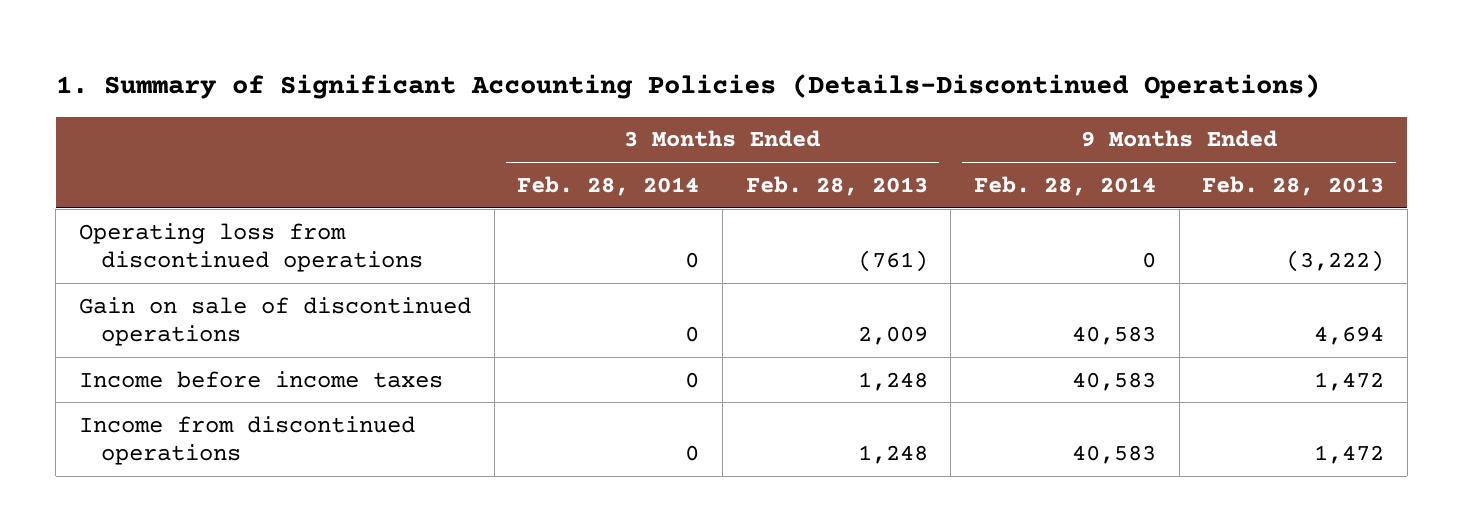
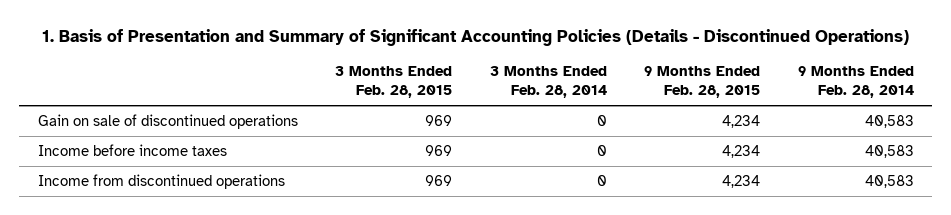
[55,73,1320,99] 1. Summary of Significant Accounting Policies (Details-Discontinued Operations) -> [41,28,909,46] 1. Basis of Presentation and Summary of Significant Accounting Policies (Details - Discontinued Operations)
[745,175,928,196] Feb. 28, 2013 -> none
[1202,175,1385,196] Feb. 28, 2013 -> none
none -> [335,66,453,99] 3 Months Ended Feb. 28, 2015
none -> [644,66,761,99] 9 Months Ended Feb. 28, 2015
[79,222,424,273] Operating loss from discontinued operations -> none

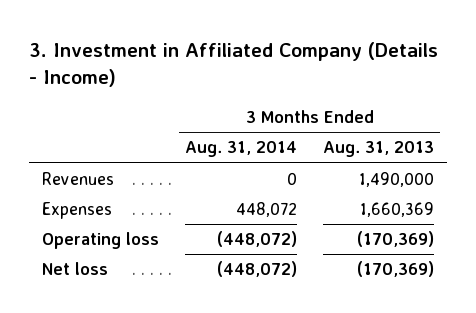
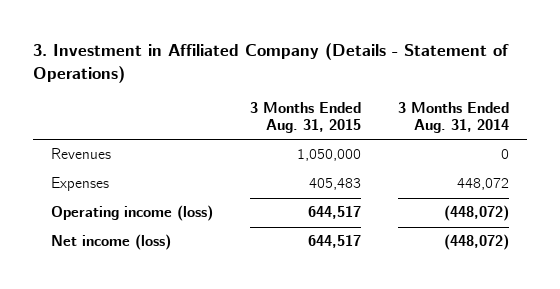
[29,41,439,88] 3. Investment in Affiliated Company (Details - Income) -> [32,42,509,83] 3. Investment in Affiliated Company (Details - Statement of Operations)
[322,141,434,158] Aug. 31, 2013 -> none
none -> [249,101,361,133] 3 Months Ended Aug. 31, 2015
[42,232,160,250] Operating loss -> [51,205,214,222] Operating income (loss)
[42,262,109,276] Net loss -> [51,234,172,251] Net income (loss)

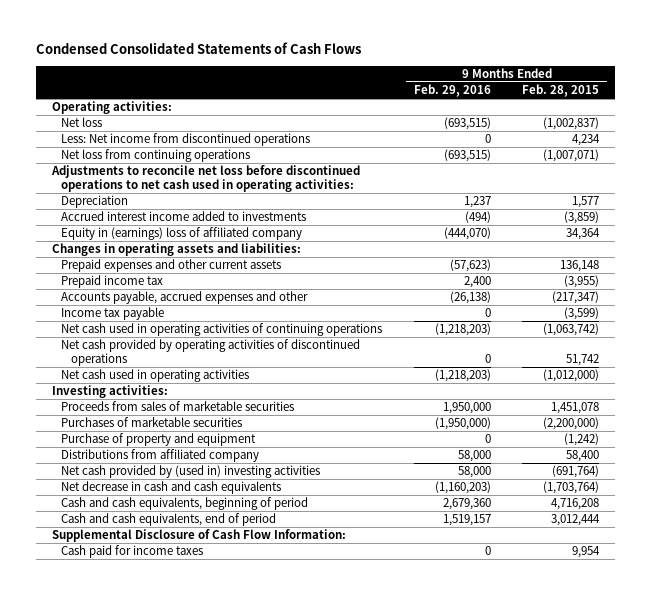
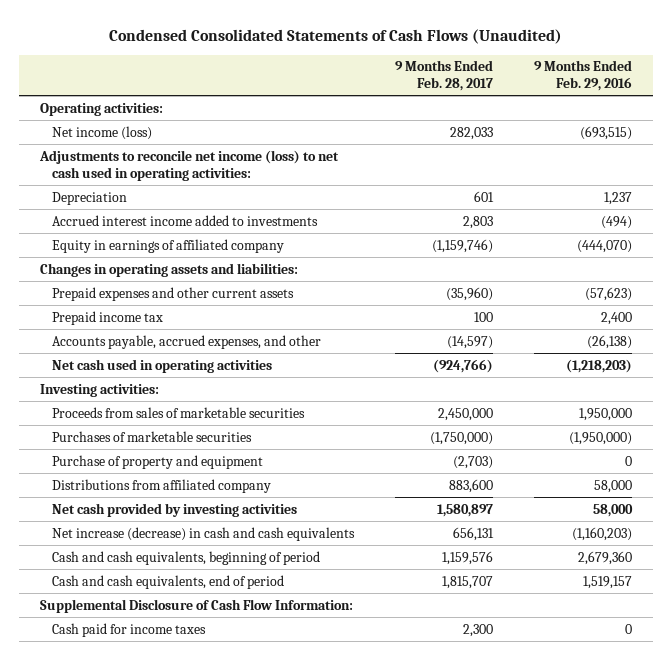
[36,42,362,55] Condensed Consolidated Statements of Cash Flows -> [109,28,563,44] Condensed Consolidated Statements of Cash Flows (Unaudited)
[522,84,600,98] Feb. 28, 2015 -> none
none -> [395,60,494,92] 9 Months Ended Feb. 28, 2017
[61,133,311,147] Less: Net income from discontinued operations -> none
[61,149,251,163] Net loss from continuing operations -> none
[61,117,103,128] Net loss -> [52,125,153,140] Net income (loss)
[51,165,361,192] Adjustments to reconcile net loss before discontinued operations to net cash used in operating activities: -> [38,149,339,181] Adjustments to reconcile net income (loss) to net cash used in operating activities:
[61,227,303,241] Equity in (earnings) loss of affiliated company -> [52,238,285,253] Equity in earnings of affiliated company
[61,307,165,321] Income tax payable -> none
[61,323,383,337] Net cash used in operating activities of continuing operations -> none
[61,339,361,366] Net cash provided by operating activities of discontinued operations -> none
[61,291,309,305] Accounts payable, accrued expenses and other -> [52,334,322,349] Accounts payable, accrued expenses, and other
[61,465,321,479] Net cash provided by (used in) investing activities -> [52,502,298,517] Net cash provided by investing activities
[61,481,282,495] Net decrease in cash and cash equivalents -> [52,526,356,541] Net increase (decrease) in cash and cash equivalents

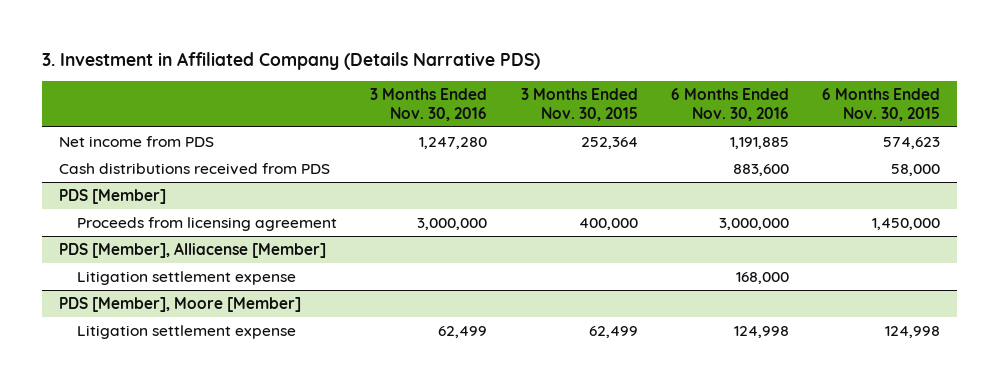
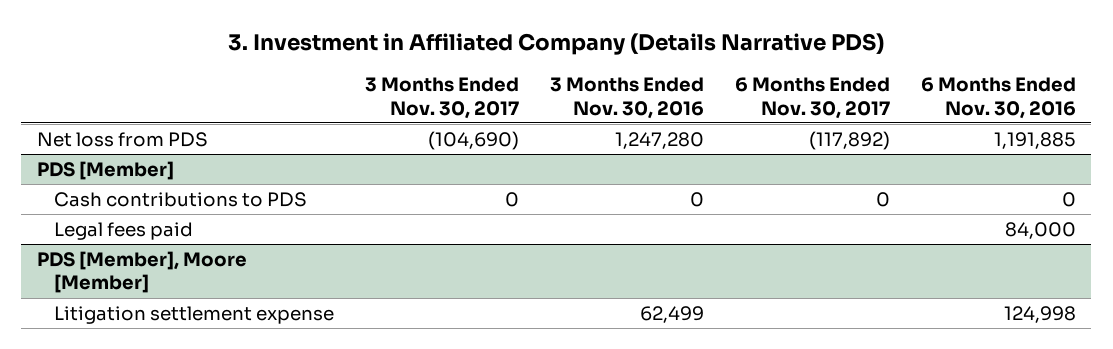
[520,88,638,121] 3 Months Ended Nov. 30, 2015 -> none
[822,88,941,121] 6 Months Ended Nov. 30, 2015 -> none
none -> [364,76,519,119] 3 Months Ended Nov. 30, 2017
none -> [734,76,890,119] 6 Months Ended Nov. 30, 2017
[58,162,330,175] Cash distributions received from PDS -> none
[58,135,214,147] Net income from PDS -> [36,131,208,147] Net loss from PDS
[77,216,338,231] Proceeds from licensing agreement -> none
[58,241,326,258] PDS [Member], Alliacense [Member] -> none
[77,270,297,285] Litigation settlement expense -> none
none -> [53,191,307,207] Cash contributions to PDS
none -> [53,221,193,240] Legal fees paid

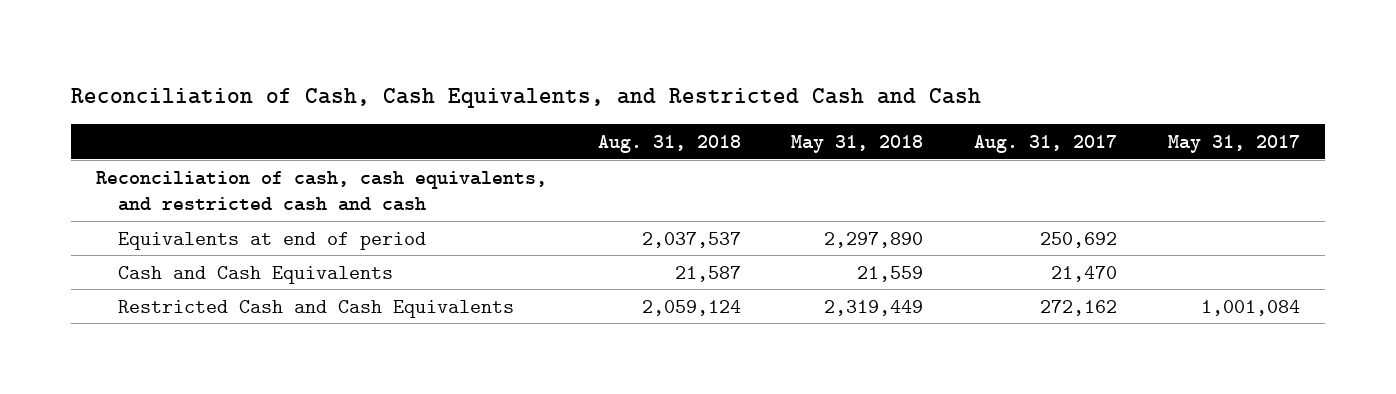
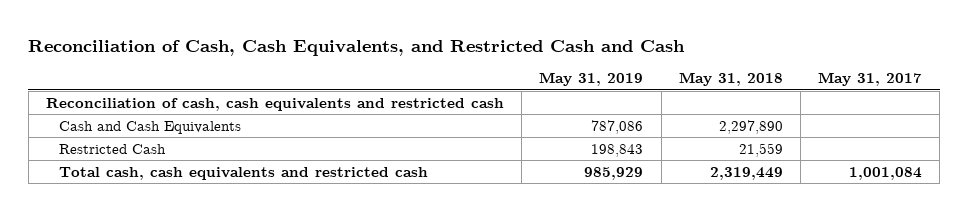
[597,134,741,153] Aug. 31, 2018 -> none
[973,134,1117,153] Aug. 31, 2017 -> none
none -> [539,72,644,87] May 31, 2019
[96,170,548,212] Reconciliation of cash, cash equivalents, and restricted cash and cash -> [45,97,504,111] Reconciliation of cash, cash equivalents and restricted cash
[118,231,427,250] Equivalents at end of period -> [58,120,241,134] Cash and Cash Equivalents
[118,265,394,284] Cash and Cash Equivalents -> [58,143,166,154] Restricted Cash
[118,299,515,318] Restricted Cash and Cash Equivalents -> [58,166,428,180] Total cash, cash equivalents and restricted cash

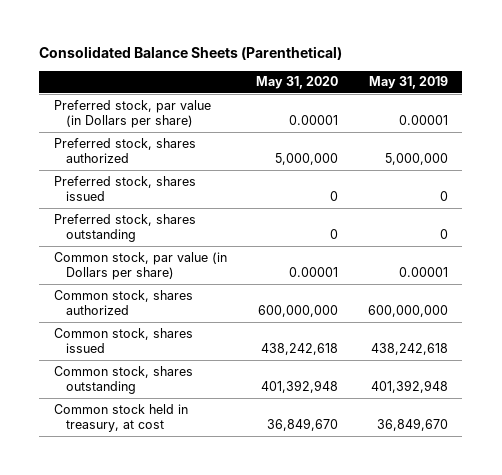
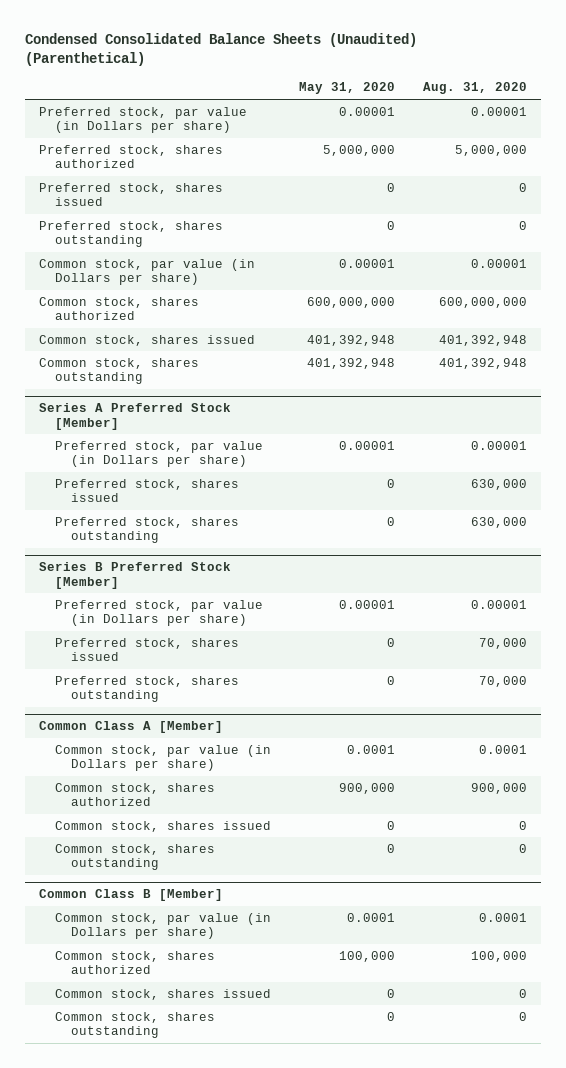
[39,46,343,61] Consolidated Balance Sheets (Parenthetical) -> [24,33,417,67] Condensed Consolidated Balance Sheets (Unaudited) (Parenthetical)
[368,76,448,90] May 31, 2019 -> none
none -> [422,82,527,95] Aug. 31, 2020
[261,343,339,356] 438,242,618 -> [306,334,395,346] 401,392,948
[53,403,188,433] Common stock held in treasury, at cost -> none
none -> [38,403,231,430] Series A Preferred Stock [Member]
none -> [55,440,264,468] Preferred stock, par value (in Dollars per share)
none -> [55,478,240,503] Preferred stock, shares issued
none -> [55,516,240,544] Preferred stock, shares outstanding
none -> [38,562,231,589] Series B Preferred Stock [Member]
none -> [55,599,264,627] Preferred stock, par value (in Dollars per share)
none -> [55,637,240,662] Preferred stock, shares issued
none -> [55,675,240,703] Preferred stock, shares outstanding
none -> [38,721,223,734] Common Class A [Member]
none -> [55,744,272,772] Common stock, par value (in Dollars per share)
none -> [55,782,216,807] Common stock, shares authorized
none -> [55,820,272,832] Common stock, shares issued
none -> [55,843,216,871] Common stock, shares outstanding
none -> [38,889,223,902] Common Class B [Member]
none -> [55,912,272,940] Common stock, par value (in Dollars per share)
none -> [55,950,216,975] Common stock, shares authorized
none -> [55,988,272,1000] Common stock, shares issued
none -> [55,1011,216,1039] Common stock, shares outstanding

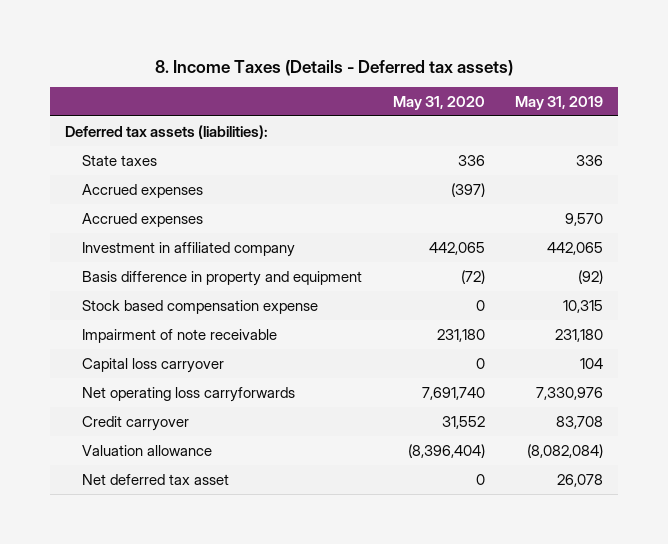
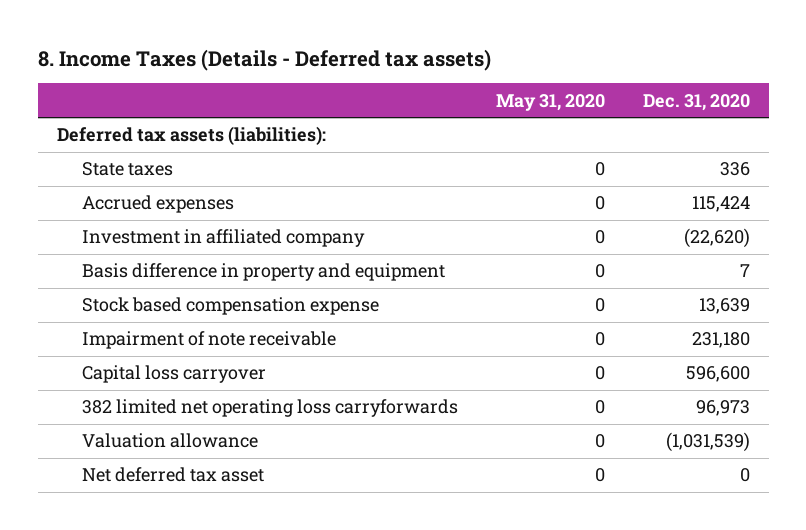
[515,96,604,111] May 31, 2019 -> none
none -> [642,93,750,111] Dec. 31, 2020
[82,212,204,227] Accrued expenses -> none
[457,154,485,166] 336 -> [594,162,605,177] 0
[450,182,485,197] (397) -> [594,196,605,211] 0
[428,241,485,255] 442,065 -> [594,230,605,245] 0
[460,269,485,284] (72) -> [594,264,605,279] 0
[436,328,485,342] 231,180 -> [594,332,605,347] 0
[82,415,190,431] Credit carryover -> none
[82,386,296,402] Net operating loss carryforwards -> [82,399,459,418] 382 limited net operating loss carryforwards
[421,386,485,400] 7,691,740 -> [594,400,605,415] 0
[407,443,485,458] (8,396,404) -> [594,434,605,449] 0

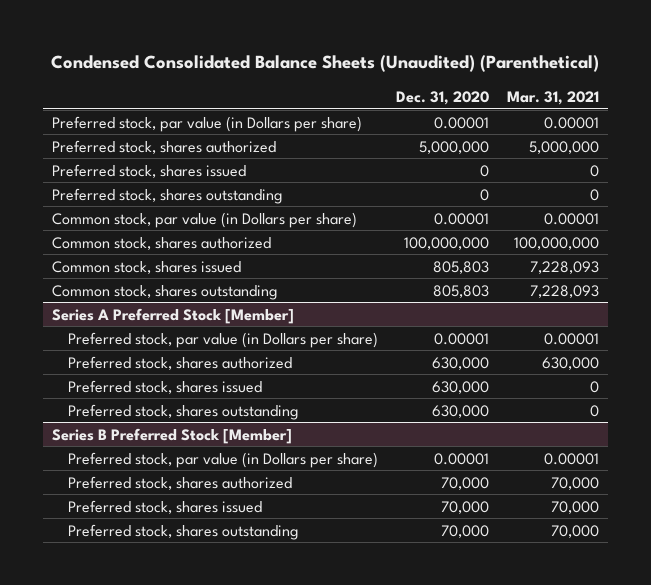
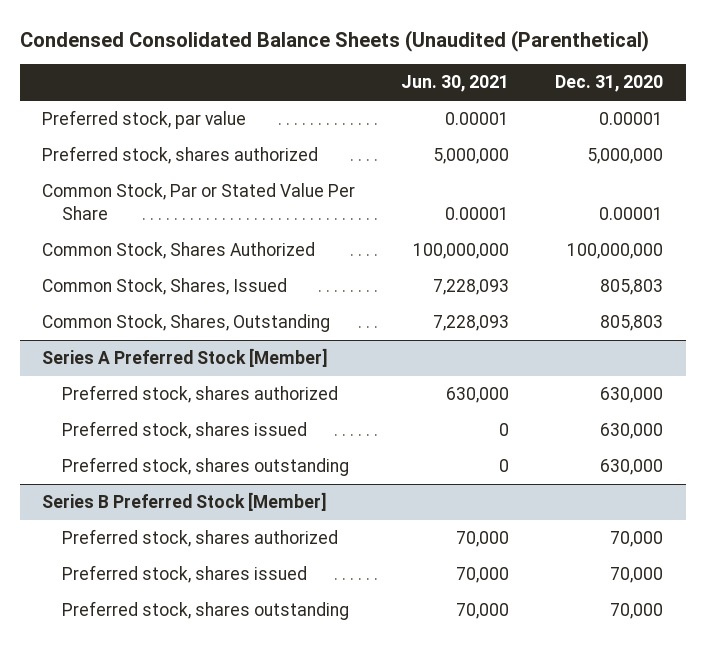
[51,54,600,72] Condensed Consolidated Balance Sheets (Unaudited) (Parenthetical) -> [19,29,649,52] Condensed Consolidated Balance Sheets (Unaudited (Parenthetical)
[506,90,599,105] Mar. 31, 2021 -> none
none -> [401,75,510,93] Jun. 30, 2021
[51,115,362,132] Preferred stock, par value (in Dollars per share) -> [42,110,247,130] Preferred stock, par value
[51,163,246,178] Preferred stock, shares issued -> none
[51,187,283,204] Preferred stock, shares outstanding -> none
[51,211,357,228] Common stock, par value (in Dollars per share) -> [42,183,356,220] Common Stock, Par or Stated Value Per Share
[51,236,271,250] Common stock, shares authorized -> [42,242,316,260] Common Stock, Shares Authorized
[51,260,241,274] Common stock, shares issued -> [42,278,288,296] Common Stock, Shares, Issued
[51,284,278,300] Common stock, shares outstanding -> [42,314,331,333] Common Stock, Shares, Outstanding
[67,331,378,348] Preferred stock, par value (in Dollars per share) -> none
[67,451,378,468] Preferred stock, par value (in Dollars per share) -> none

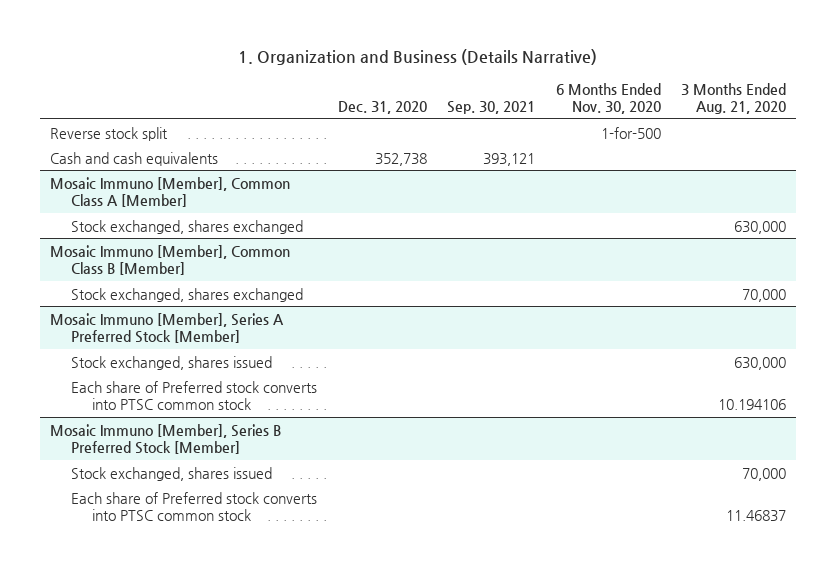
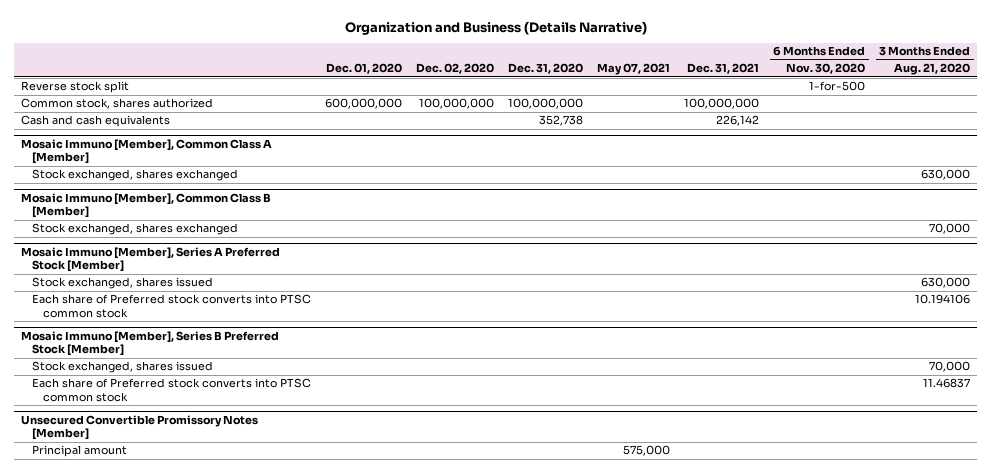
[238,48,598,65] 1. Organization and Business (Details Narrative) -> [344,20,647,35] Organization and Business (Details Narrative)
[447,101,536,115] Sep. 30, 2021 -> none
none -> [326,63,403,75] Dec. 01, 2020
none -> [416,63,495,75] Dec. 02, 2020
none -> [597,63,671,76] May 07, 2021
none -> [687,63,760,75] Dec. 31, 2021
none -> [21,98,214,110] Common stock, shares authorized
none -> [21,415,259,441] Unsecured Convertible Promissory Notes [Member]
none -> [32,445,128,458] Principal amount

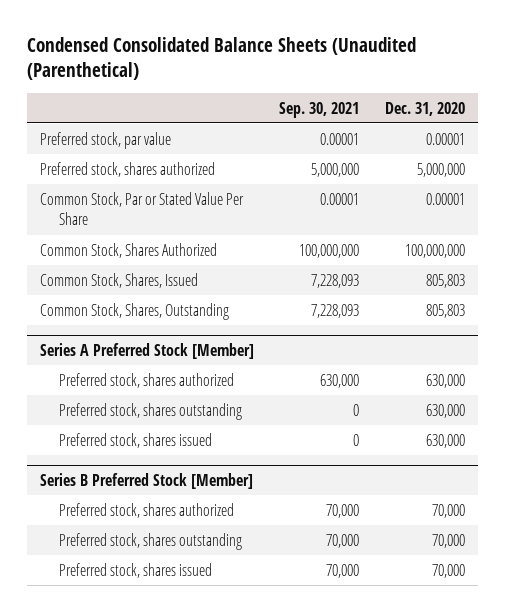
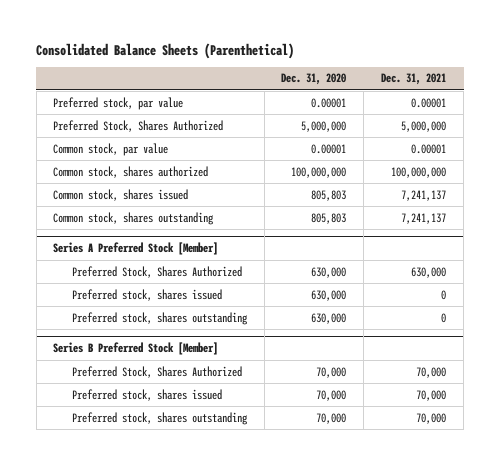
[26,36,416,80] Condensed Consolidated Balance Sheets (Unaudited (Parenthetical) -> [36,42,295,59] Consolidated Balance Sheets (Parenthetical)
[279,101,360,118] Sep. 30, 2021 -> none
none -> [381,73,447,86] Dec. 31, 2021
[39,161,215,177] Preferred stock, shares authorized -> [53,119,224,132] Preferred Stock, Shares Authorized
[39,191,244,226] Common Stock, Par or Stated Value Per Share -> [53,142,169,156] Common stock, par value
[39,242,217,258] Common Stock, Shares Authorized -> [53,165,209,178] Common stock, shares authorized
[39,272,198,288] Common Stock, Shares, Issued -> [53,188,189,201] Common stock, shares issued
[39,302,229,320] Common Stock, Shares, Outstanding -> [53,211,215,225] Common stock, shares outstanding
[59,372,235,388] Preferred stock, shares authorized -> [71,265,242,278] Preferred Stock, Shares Authorized
[59,402,243,420] Preferred stock, shares outstanding -> [71,311,248,325] Preferred stock, shares outstanding
[59,502,235,518] Preferred stock, shares authorized -> [71,365,242,378] Preferred Stock, Shares Authorized
[59,532,243,550] Preferred stock, shares outstanding -> [71,411,248,425] Preferred stock, shares outstanding

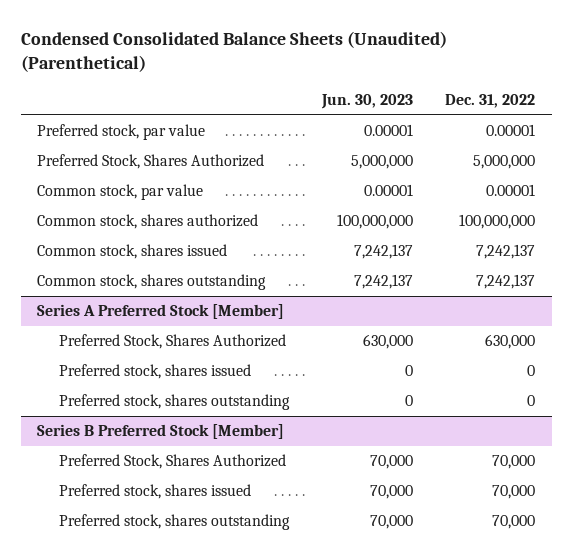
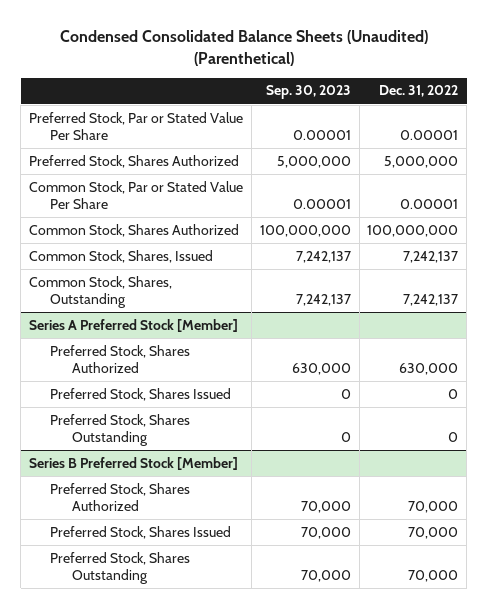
[320,94,413,110] Jun. 30, 2023 -> none
none -> [265,85,351,100] Sep. 30, 2023
[36,124,205,141] Preferred stock, par value -> [28,111,243,140] Preferred Stock, Par or Stated Value Per Share
[36,184,203,201] Common stock, par value -> [28,180,243,209] Common Stock, Par or Stated Value Per Share
[36,214,258,230] Common stock, shares authorized -> [28,223,239,237] Common Stock, Shares Authorized
[36,244,227,260] Common stock, shares issued -> [28,249,213,263] Common Stock, Shares, Issued
[36,274,266,291] Common stock, shares outstanding -> [28,275,172,308] Common Stock, Shares, Outstanding
[59,364,252,380] Preferred stock, shares issued -> [50,387,232,401] Preferred Stock, Shares Issued
[59,394,291,411] Preferred stock, shares outstanding -> [50,413,191,446] Preferred Stock, Shares Outstanding
[59,484,252,500] Preferred stock, shares issued -> [50,525,232,539] Preferred Stock, Shares Issued
[59,514,291,531] Preferred stock, shares outstanding -> [50,551,191,584] Preferred Stock, Shares Outstanding

